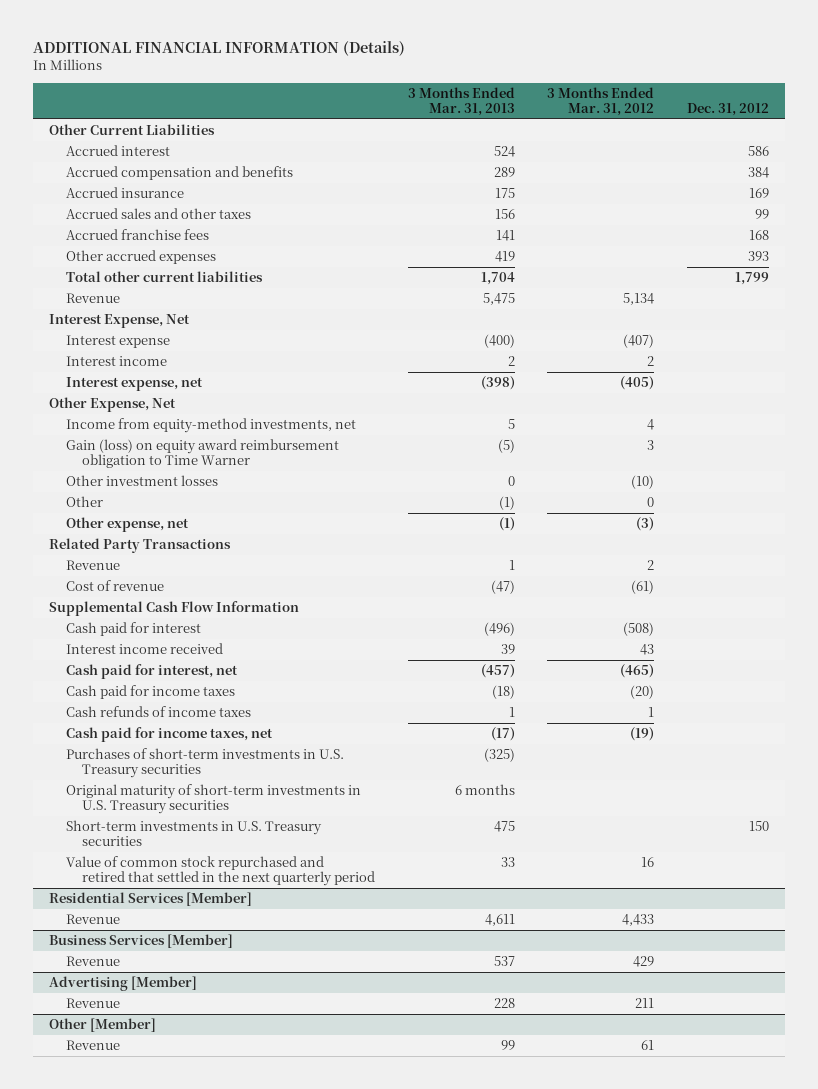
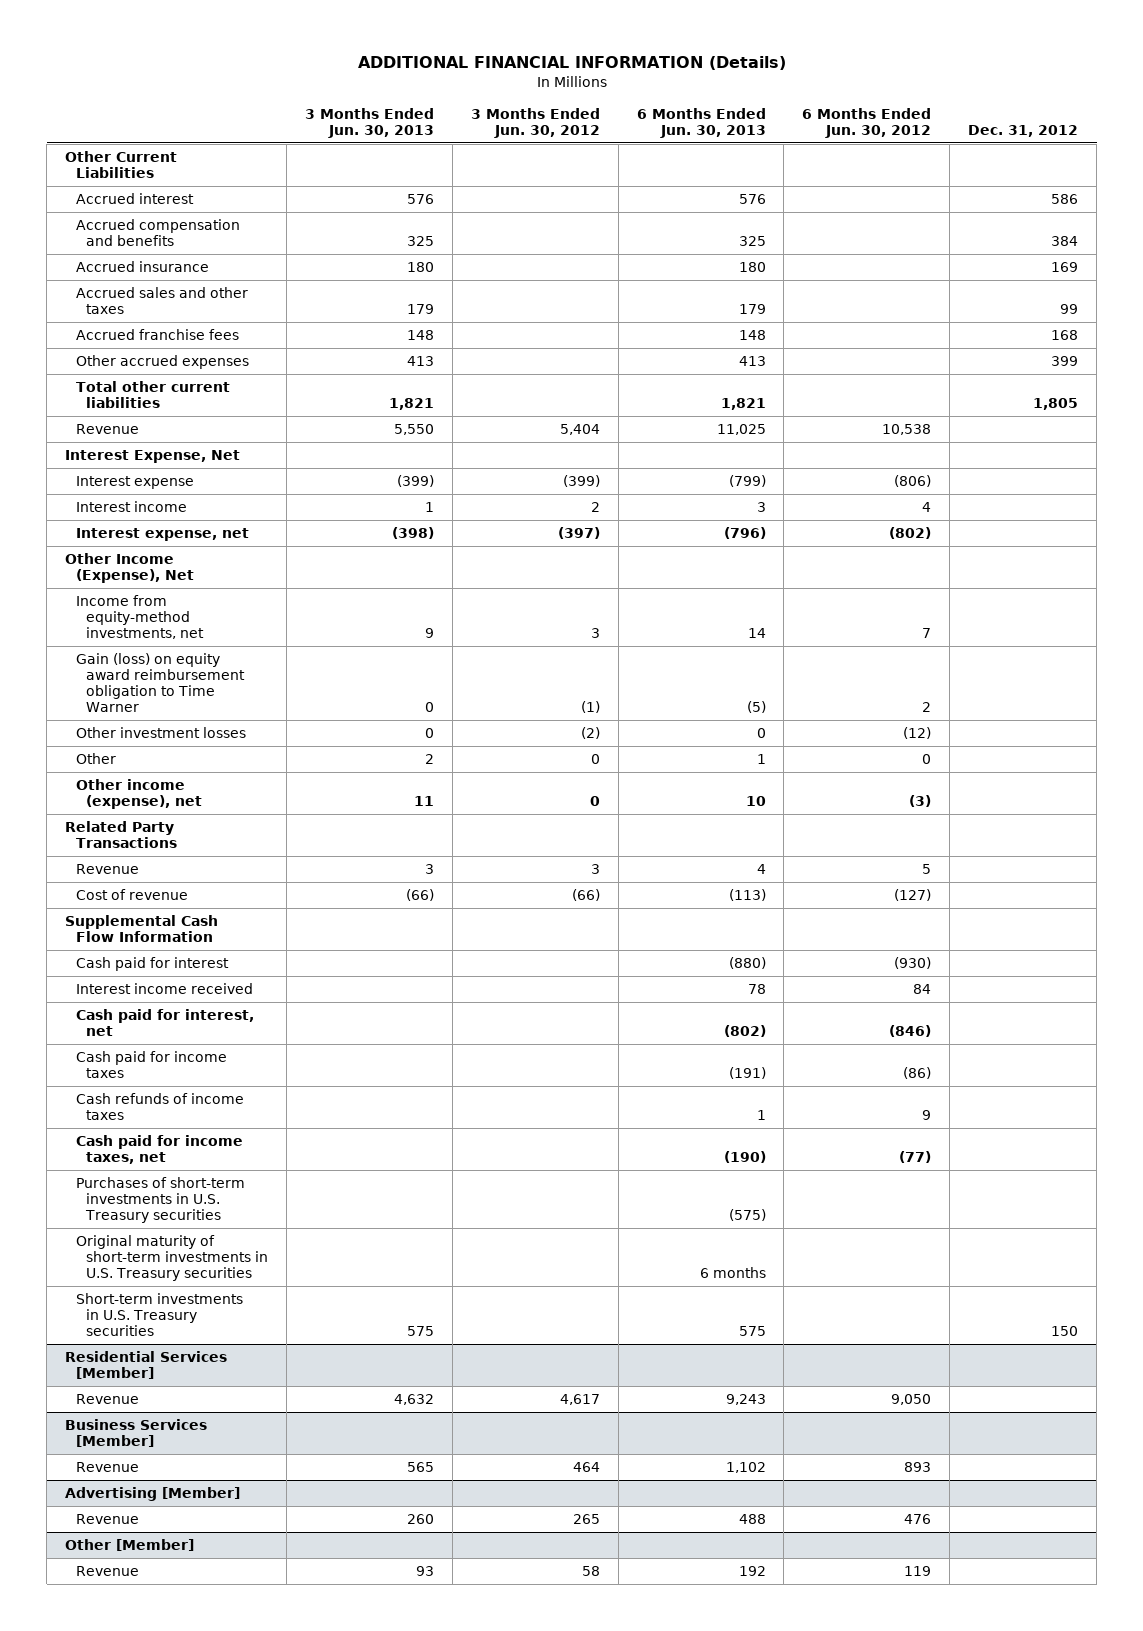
[407,86,515,116] 3 Months Ended Mar. 31, 2013 -> none
[547,86,655,116] 3 Months Ended Mar. 31, 2012 -> none
none -> [304,107,434,138] 3 Months Ended Jun. 30, 2013
none -> [470,107,600,138] 3 Months Ended Jun. 30, 2012
none -> [636,107,766,138] 6 Months Ended Jun. 30, 2013
none -> [802,107,932,138] 6 Months Ended Jun. 30, 2012
[747,250,769,261] 393 -> [1051,356,1079,367] 399
[734,271,769,285] 1,799 -> [1033,397,1079,410] 1,805
[49,396,177,412] Other Expense, Net -> [65,553,194,583] Other Income (Expense), Net
[65,516,189,532] Other expense, net -> [75,779,203,809] Other income (expense), net
[65,855,376,887] Value of common stock repurchased and retired that settled in the next quarterly period -> none

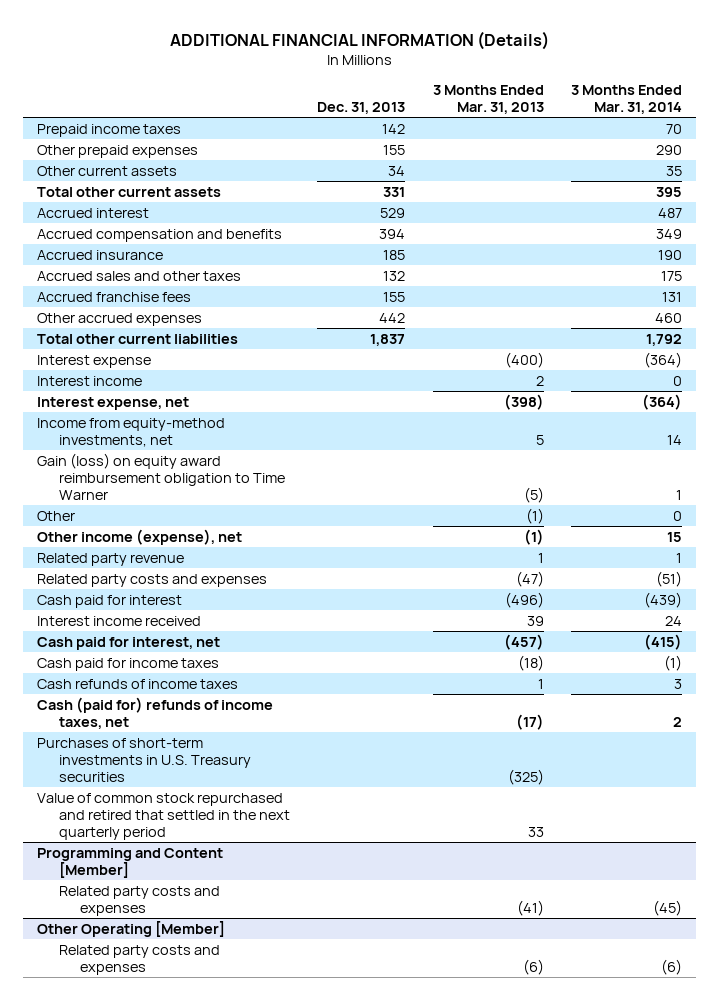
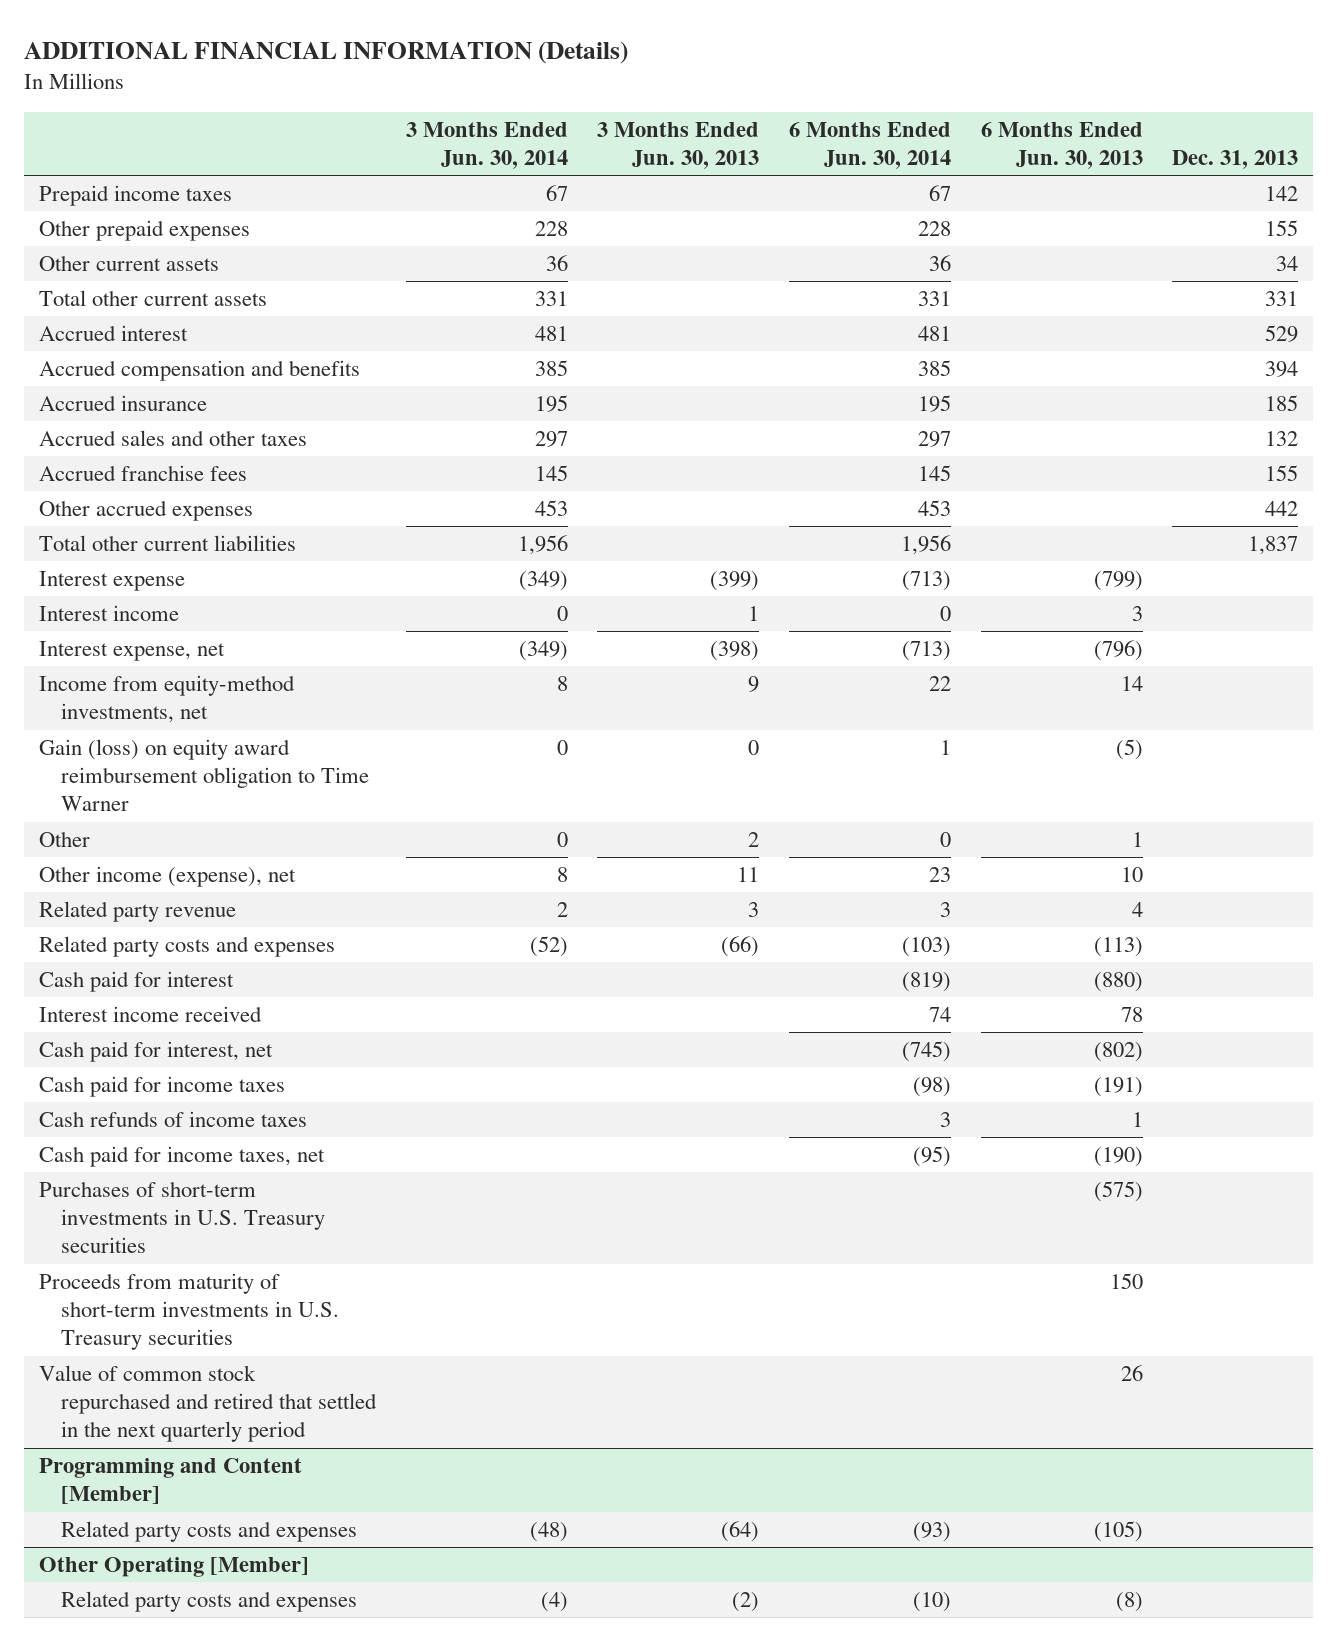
[432,84,544,114] 3 Months Ended Mar. 31, 2013 -> none
[571,84,683,114] 3 Months Ended Mar. 31, 2014 -> none
none -> [405,121,568,169] 3 Months Ended Jun. 30, 2014
none -> [597,121,760,169] 3 Months Ended Jun. 30, 2013
none -> [789,121,952,169] 6 Months Ended Jun. 30, 2014
none -> [980,121,1143,169] 6 Months Ended Jun. 30, 2013
[37,696,274,729] Cash (paid for) refunds of income taxes, net -> [39,1146,326,1168] Cash paid for income taxes, net
none -> [39,1273,339,1351] Proceeds from maturity of short-term investments in U.S. Treasury securities

